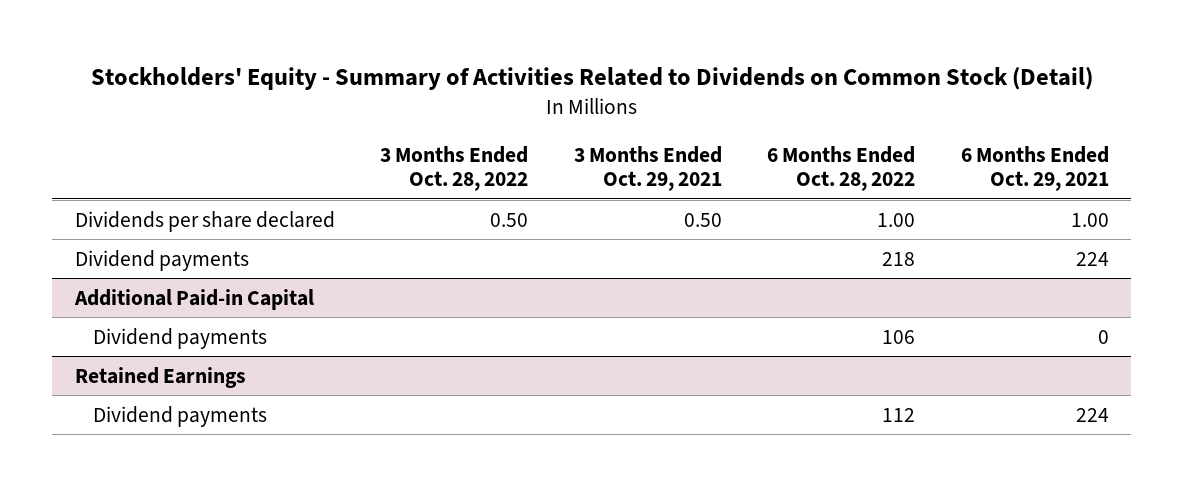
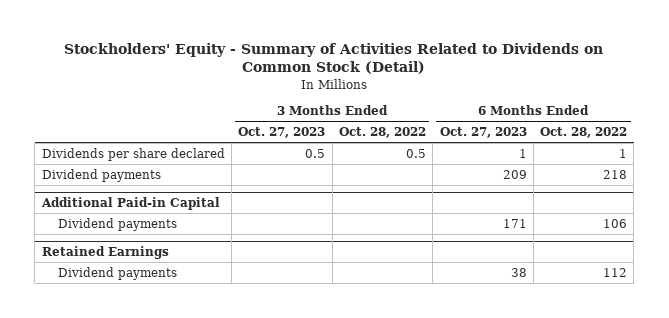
[573,145,722,192] 3 Months Ended Oct. 29, 2021 -> none
[960,145,1109,192] 6 Months Ended Oct. 29, 2021 -> none
none -> [238,127,326,139] Oct. 27, 2023
none -> [439,127,527,139] Oct. 27, 2023
[490,212,529,227] 0.50 -> [405,148,426,158] 0.5
[877,212,916,227] 1.00 -> [619,148,628,158] 1

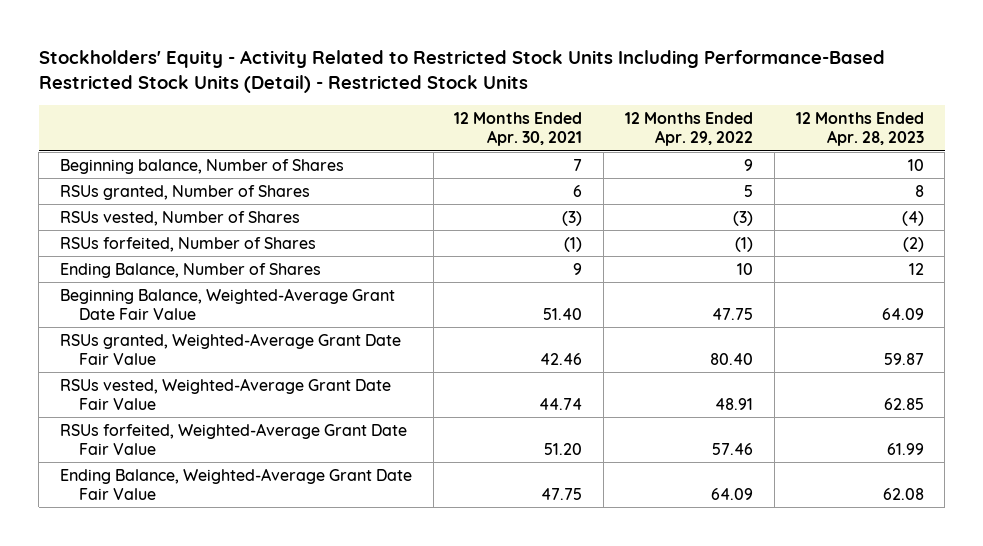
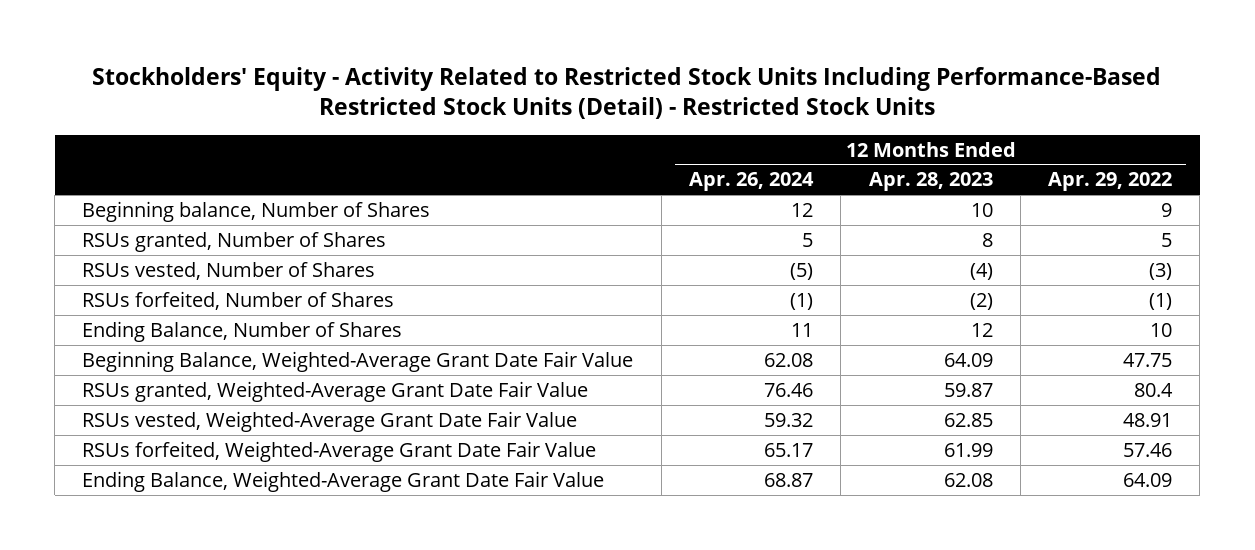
[454,111,583,147] 12 Months Ended Apr. 30, 2021 -> none
none -> [688,172,814,192] Apr. 26, 2024
[709,353,753,366] 80.40 -> [1134,382,1174,397] 80.4

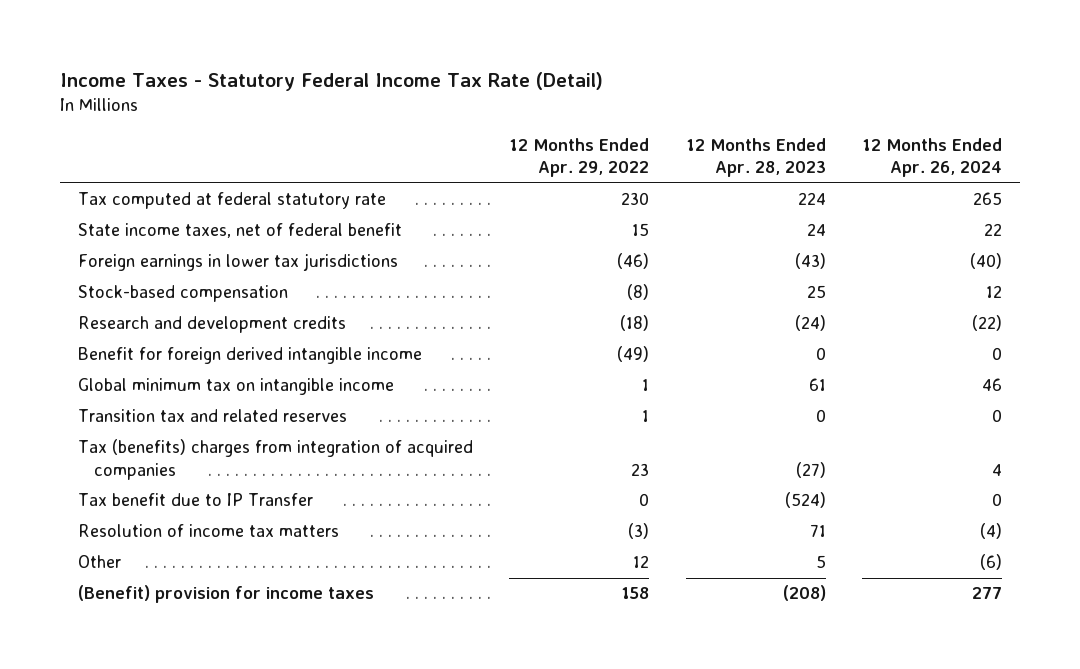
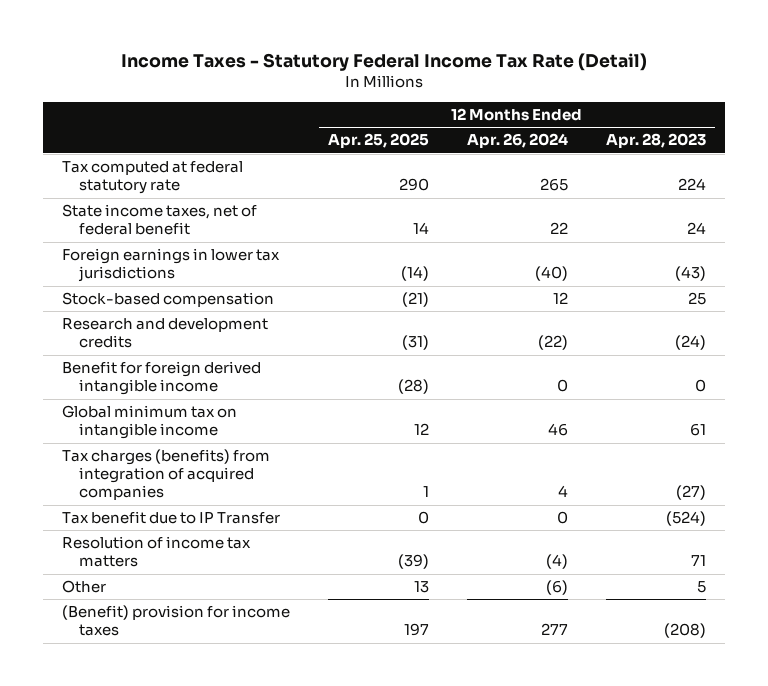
[509,137,650,178] 12 Months Ended Apr. 29, 2022 -> none
none -> [328,133,430,149] Apr. 25, 2025
[77,409,347,423] Transition tax and related reserves -> none
[77,439,473,481] Tax (benefits) charges from integration of acquired companies -> [62,449,271,501] Tax charges (benefits) from integration of acquired companies

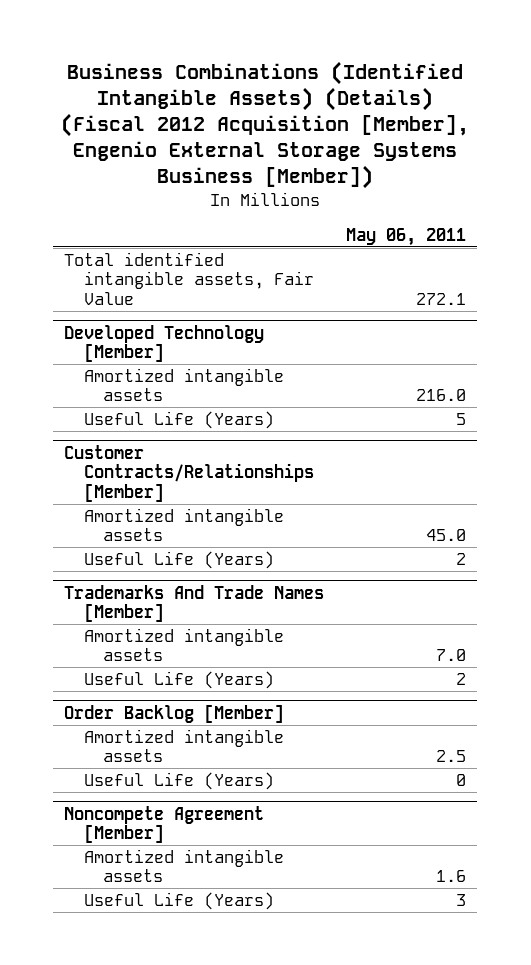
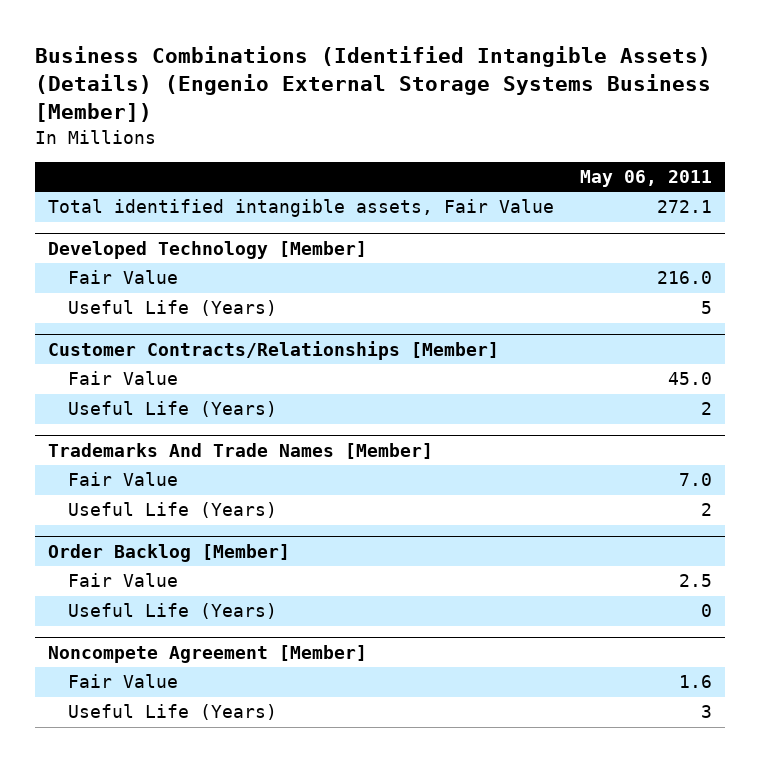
[61,61,470,190] Business Combinations (Identified Intangible Assets) (Details) (Fiscal 2012 Acquisition [Member], Engenio External Storage Systems Business [Member]) -> [35,46,712,123] Business Combinations (Identified Intangible Assets) (Details) (Engenio External Storage Systems Business [Member])
[83,367,284,402] Amortized intangible assets -> [68,270,179,285] Fair Value
[83,507,284,542] Amortized intangible assets -> [68,371,179,386] Fair Value
[83,627,284,662] Amortized intangible assets -> [68,472,179,487] Fair Value
[83,728,284,763] Amortized intangible assets -> [68,573,179,588] Fair Value
[83,848,284,883] Amortized intangible assets -> [68,674,179,689] Fair Value

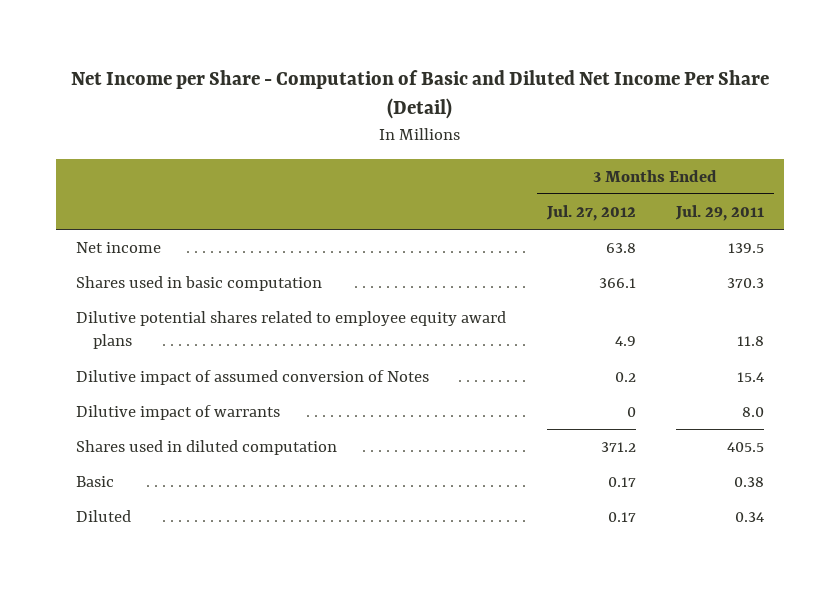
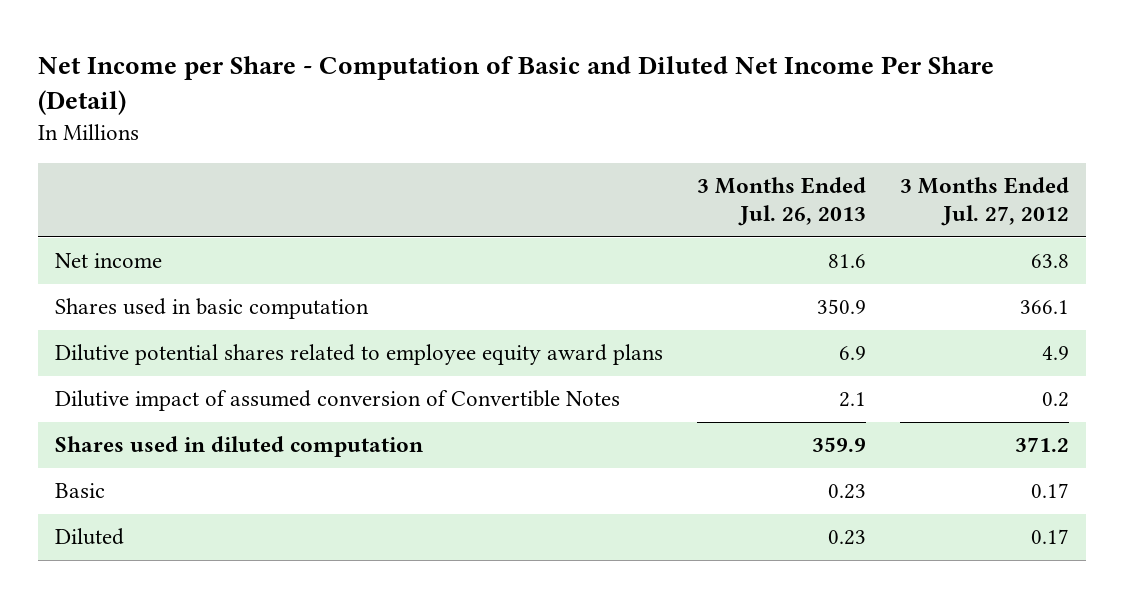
[675,204,765,221] Jul. 29, 2011 -> none
none -> [696,177,866,227] 3 Months Ended Jul. 26, 2013
[76,405,281,421] Dilutive impact of warrants -> none
[76,370,430,386] Dilutive impact of assumed conversion of Notes -> [55,390,621,412] Dilutive impact of assumed conversion of Convertible Notes

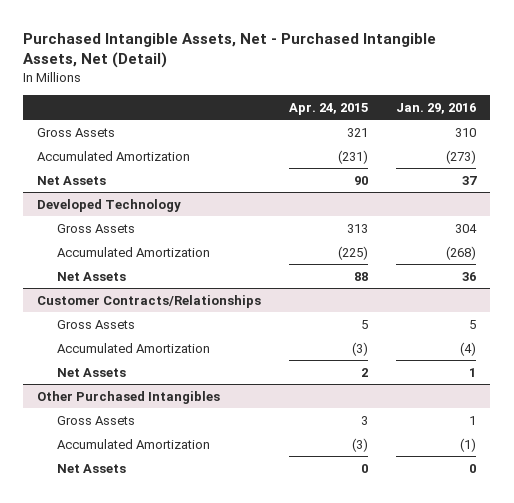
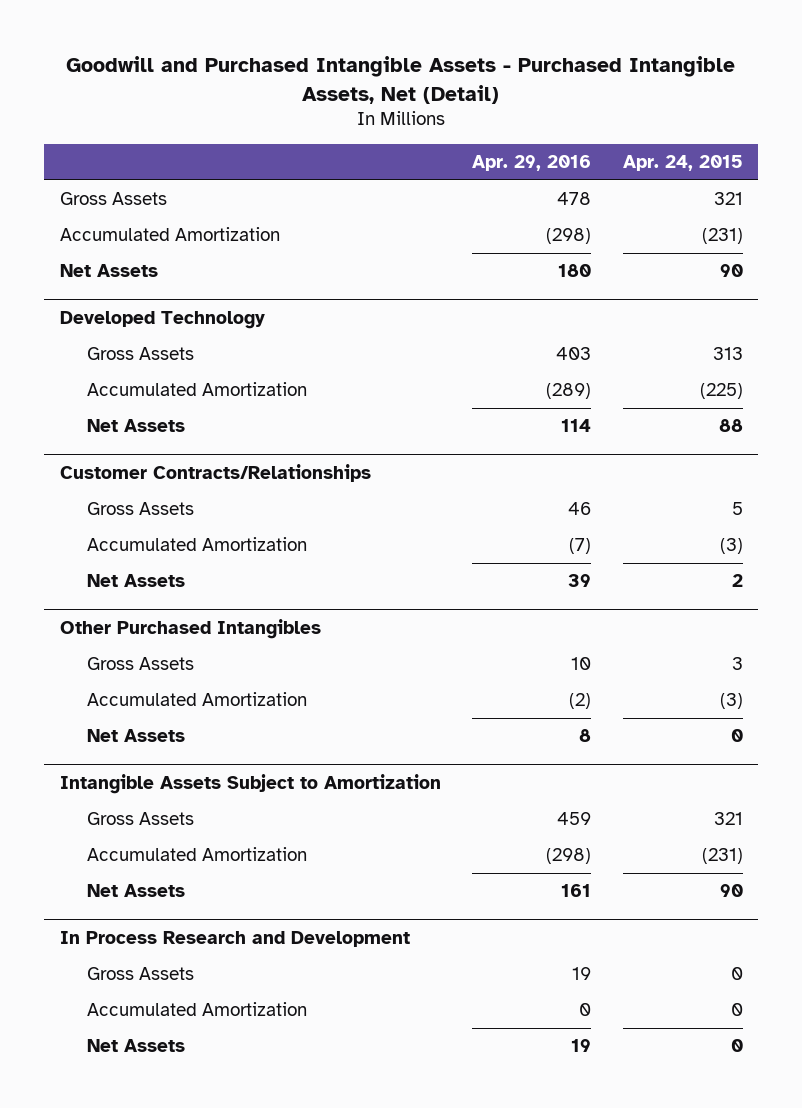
[23,32,437,69] Purchased Intangible Assets, Net - Purchased Intangible Assets, Net (Detail) -> [66,56,736,104] Goodwill and Purchased Intangible Assets - Purchased Intangible Assets, Net (Detail)
[396,102,477,114] Jan. 29, 2016 -> none
none -> [472,154,592,171] Apr. 29, 2016
none -> [59,774,441,795] Intangible Assets Subject to Amortization
none -> [86,812,194,826] Gross Assets
none -> [86,847,307,862] Accumulated Amortization
none -> [86,884,185,898] Net Assets
none -> [59,931,410,948] In Process Research and Development
none -> [86,967,194,981] Gross Assets
none -> [86,1002,307,1017] Accumulated Amortization
none -> [86,1039,185,1053] Net Assets

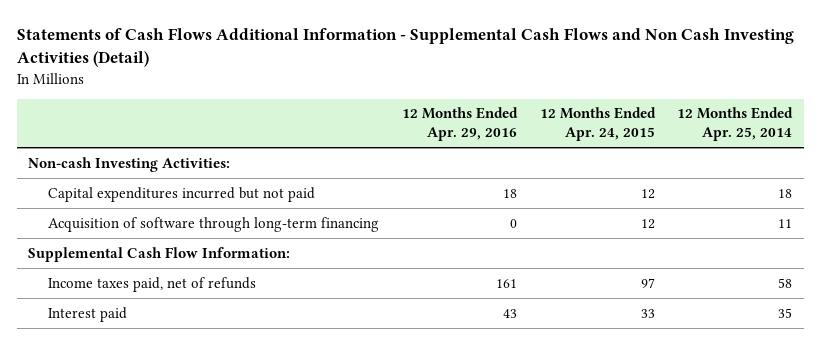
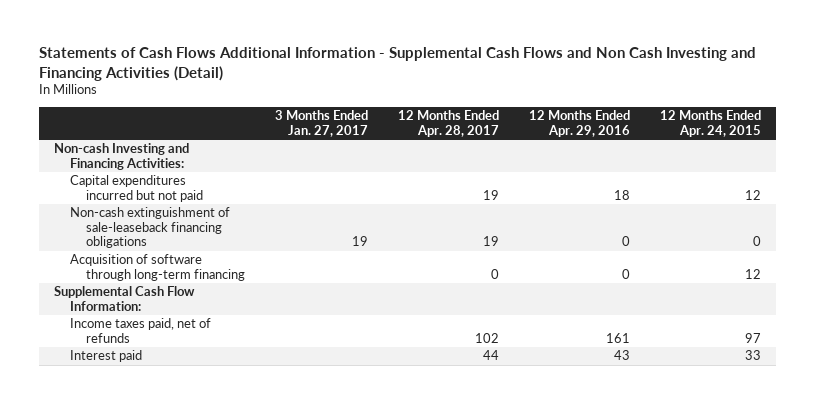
[16,28,794,68] Statements of Cash Flows Additional Information - Supplemental Cash Flows and Non Cash Investing Activities (Detail) -> [39,47,757,81] Statements of Cash Flows Additional Information - Supplemental Cash Flows and Non Cash Investing and Financing Activities (Detail)
[677,107,794,142] 12 Months Ended Apr. 25, 2014 -> none
none -> [275,110,369,137] 3 Months Ended Jan. 27, 2017
none -> [398,110,500,137] 12 Months Ended Apr. 28, 2017
[28,156,231,172] Non-cash Investing Activities: -> [54,143,190,170] Non-cash Investing and Financing Activities:
none -> [70,207,231,249] Non-cash extinguishment of sale-leaseback financing obligations

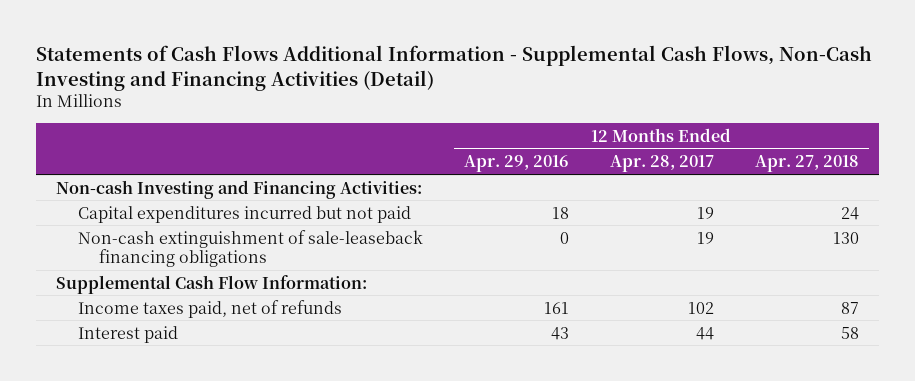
[39,47,757,81] Statements of Cash Flows Additional Information - Supplemental Cash Flows and Non Cash Investing and Financing Activities (Detail) -> [35,44,872,91] Statements of Cash Flows Additional Information - Supplemental Cash Flows, Non-Cash Investing and Financing Activities (Detail)
[275,110,369,137] 3 Months Ended Jan. 27, 2017 -> none
[659,110,761,137] 12 Months Ended Apr. 24, 2015 -> none
none -> [754,155,859,173] Apr. 27, 2018
[70,254,246,281] Acquisition of software through long-term financing -> none

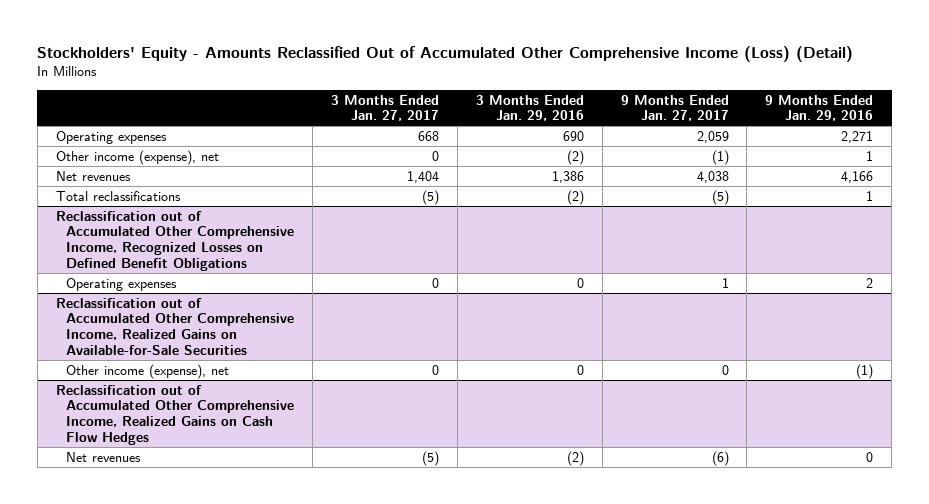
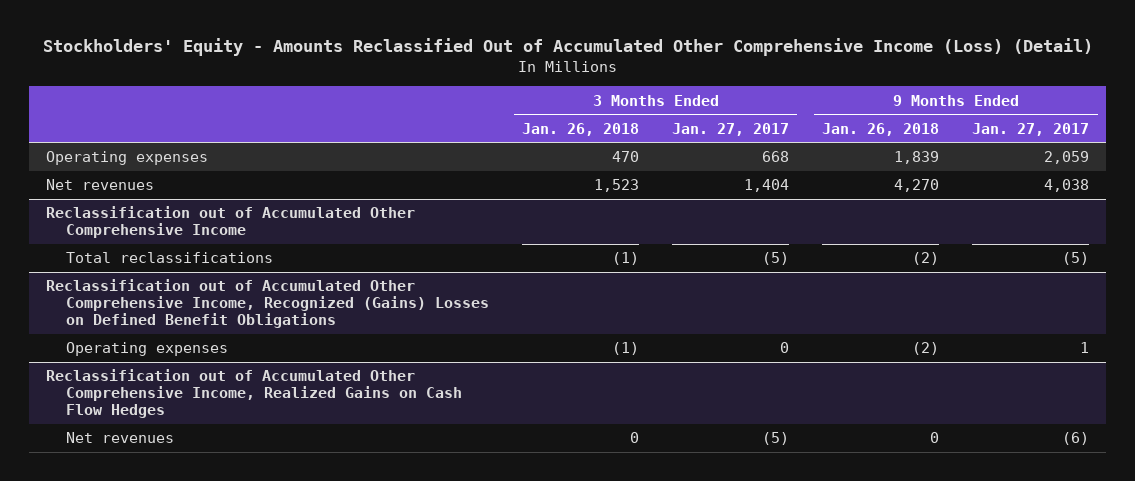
[475,94,584,122] 3 Months Ended Jan. 29, 2016 -> none
[765,94,874,122] 9 Months Ended Jan. 29, 2016 -> none
none -> [521,122,639,136] Jan. 26, 2018
none -> [822,122,940,136] Jan. 26, 2018
[55,149,219,165] Other income (expense), net -> none
none -> [45,206,415,239] Reclassification out of Accumulated Other Comprehensive Income
[55,210,295,271] Reclassification out of Accumulated Other Comprehensive Income, Recognized Losses on Defined Benefit Obligations -> [45,279,489,329] Reclassification out of Accumulated Other Comprehensive Income, Recognized (Gains) Losses on Defined Benefit Obligations
[55,297,295,355] Reclassification out of Accumulated Other Comprehensive Income, Realized Gains on Available-for-Sale Securities -> none
[66,363,230,379] Other income (expense), net -> none

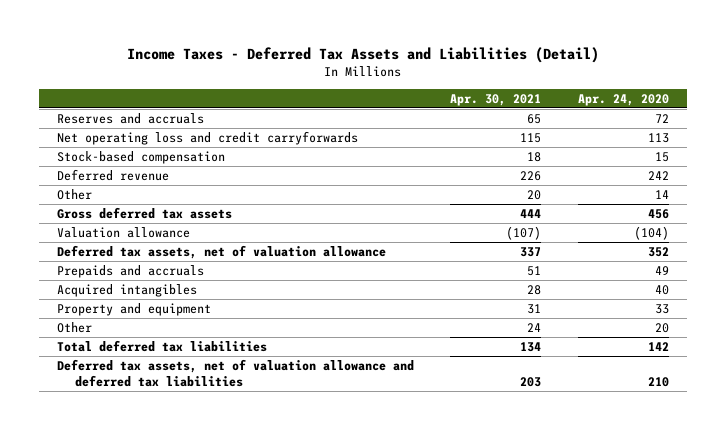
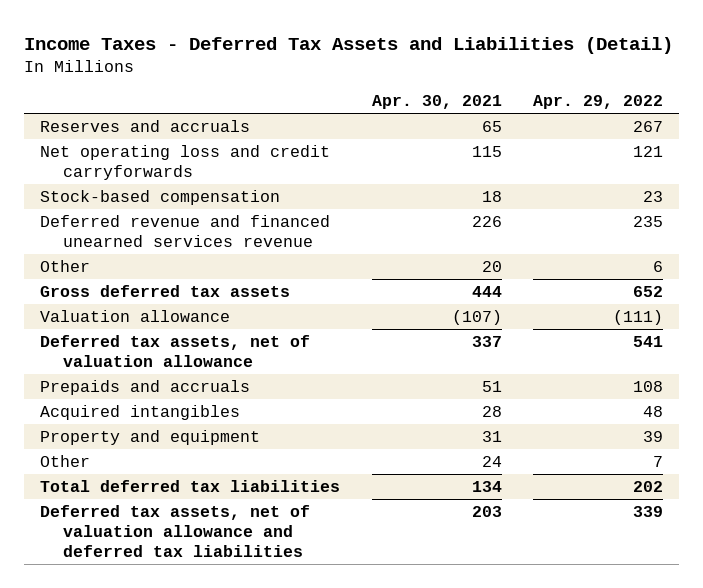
[577,93,669,106] Apr. 24, 2020 -> none
none -> [533,95,664,110] Apr. 29, 2022
[57,169,170,182] Deferred revenue -> [39,215,330,248] Deferred revenue and financed unearned services revenue

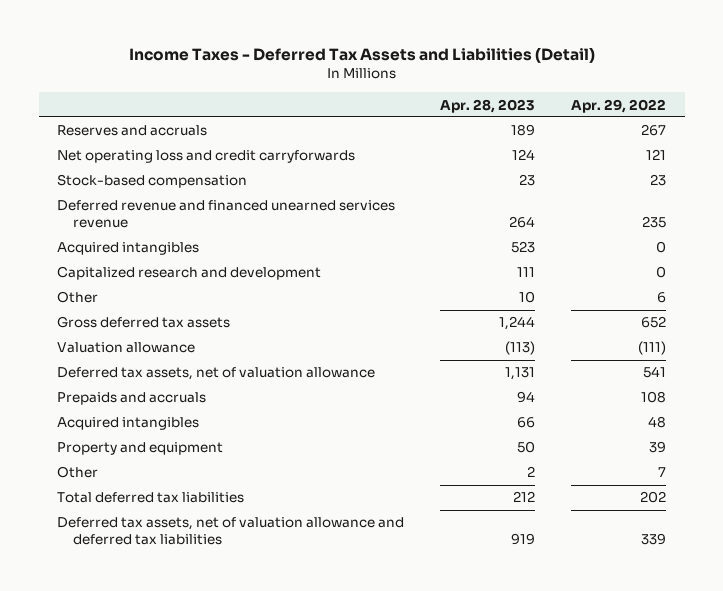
[371,95,502,110] Apr. 30, 2021 -> none
none -> [440,98,536,113] Apr. 28, 2023
none -> [56,242,199,256] Acquired intangibles
none -> [56,266,321,281] Capitalized research and development

